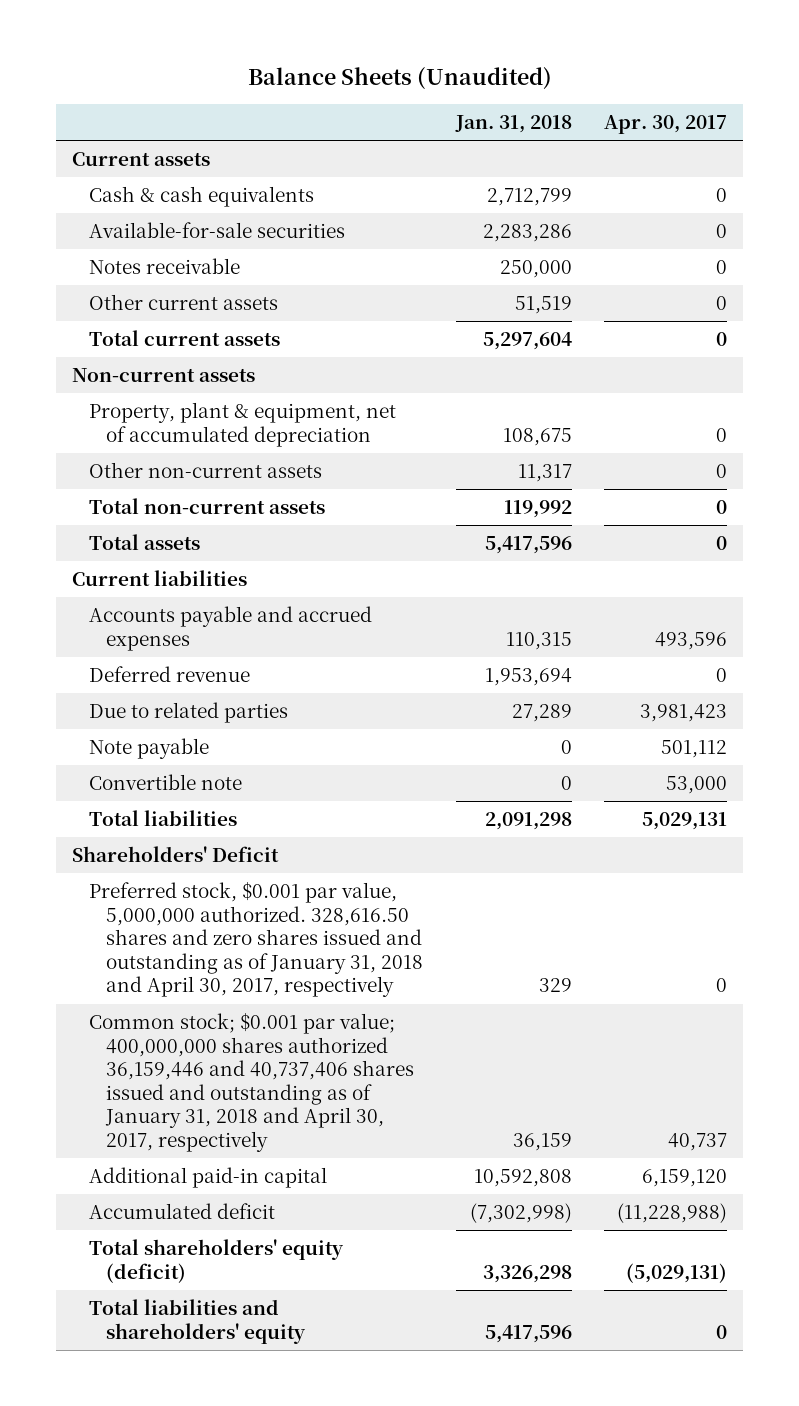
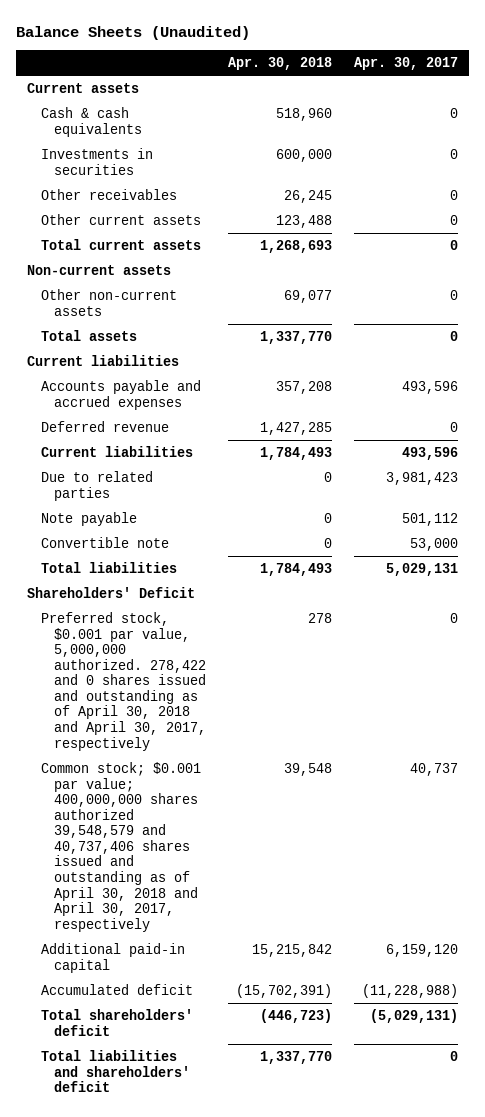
[454,115,572,134] Jan. 31, 2018 -> none
none -> [228,57,333,71] Apr. 30, 2018
[89,258,241,275] Notes receivable -> none
[89,222,346,239] Available-for-sale securities -> [40,148,153,175] Investments in securities
none -> [40,189,177,201] Other receivables
[89,402,397,447] Property, plant & equipment, net of accumulated depreciation -> none
[89,498,326,515] Total non-current assets -> none
none -> [40,446,193,458] Current liabilities
[89,882,424,998] Preferred stock, $0.001 par value, 5,000,000 authorized. 328,616.50 shares and zero shares issued and outstanding as of January 31, 2018 and April 30, 2017, respectively -> [40,612,207,751] Preferred stock, $0.001 par value, 5,000,000 authorized. 278,422 and 0 shares issued and outstanding as of April 30, 2018 and April 30, 2017, respectively
[89,1013,415,1152] Common stock; $0.001 par value; 400,000,000 shares authorized 36,159,446 and 40,737,406 shares issued and outstanding as of January 31, 2018 and April 30, 2017, respectively -> [40,762,201,932] Common stock; $0.001 par value; 400,000,000 shares authorized 39,548,579 and 40,737,406 shares issued and outstanding as of April 30, 2018 and April 30, 2017, respectively
[89,1239,345,1283] Total shareholders' equity (deficit) -> [40,1009,193,1036] Total shareholders' deficit
[89,1299,307,1344] Total liabilities and shareholders' equity -> [40,1050,191,1093] Total liabilities and shareholders' deficit

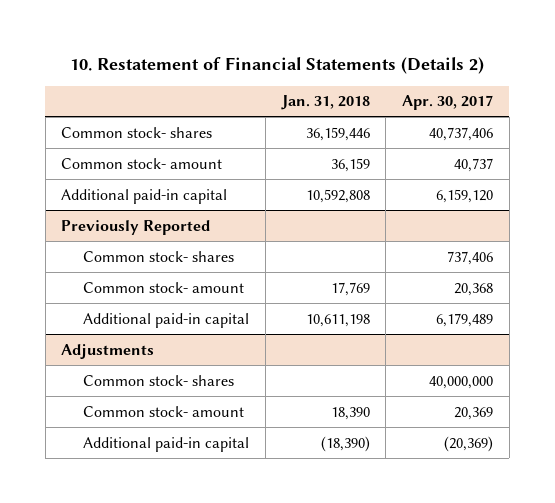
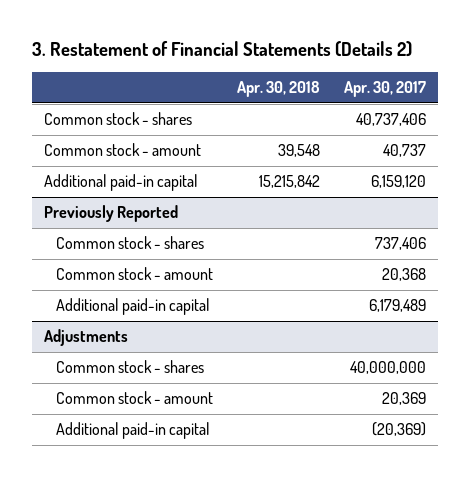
[70,56,485,74] 10. Restatement of Financial Statements (Details 2) -> [31,41,412,58] 3. Restatement of Financial Statements (Details 2)
[280,95,370,111] Jan. 31, 2018 -> none
none -> [236,81,320,98] Apr. 30, 2018
[61,126,213,138] Common stock- shares -> [43,112,192,126] Common stock - shares
[61,157,223,169] Common stock- amount -> [43,143,201,157] Common stock - amount
[83,250,235,262] Common stock- shares -> [55,236,204,250] Common stock - shares
[83,281,245,293] Common stock- amount -> [55,267,213,281] Common stock - amount
[83,374,235,386] Common stock- shares -> [55,360,204,374] Common stock - shares
[83,405,245,417] Common stock- amount -> [55,391,213,405] Common stock - amount

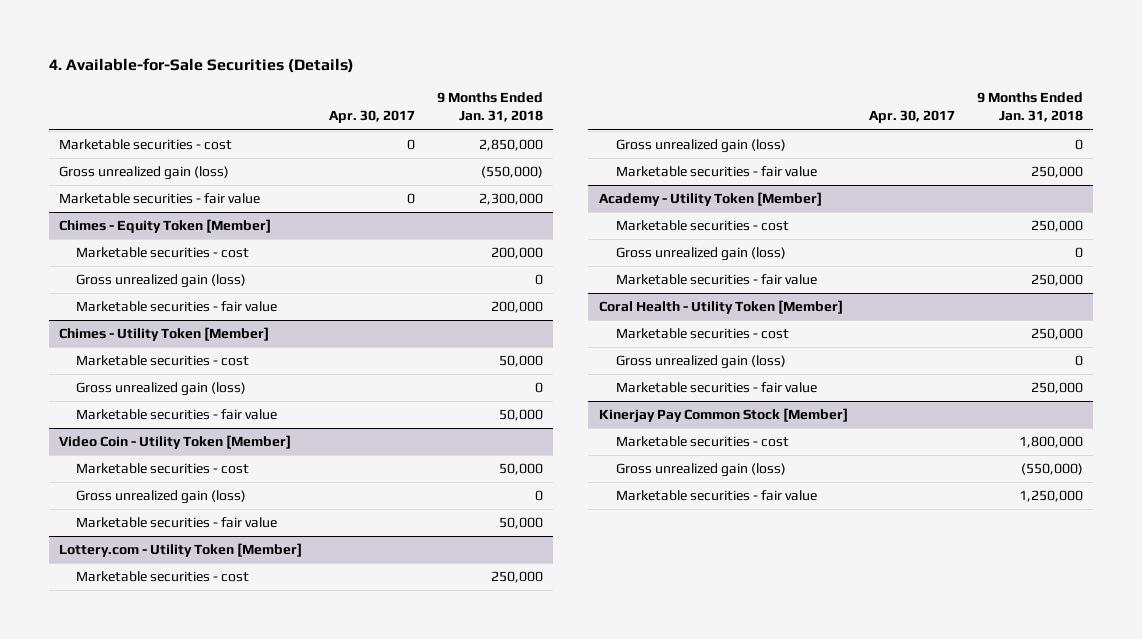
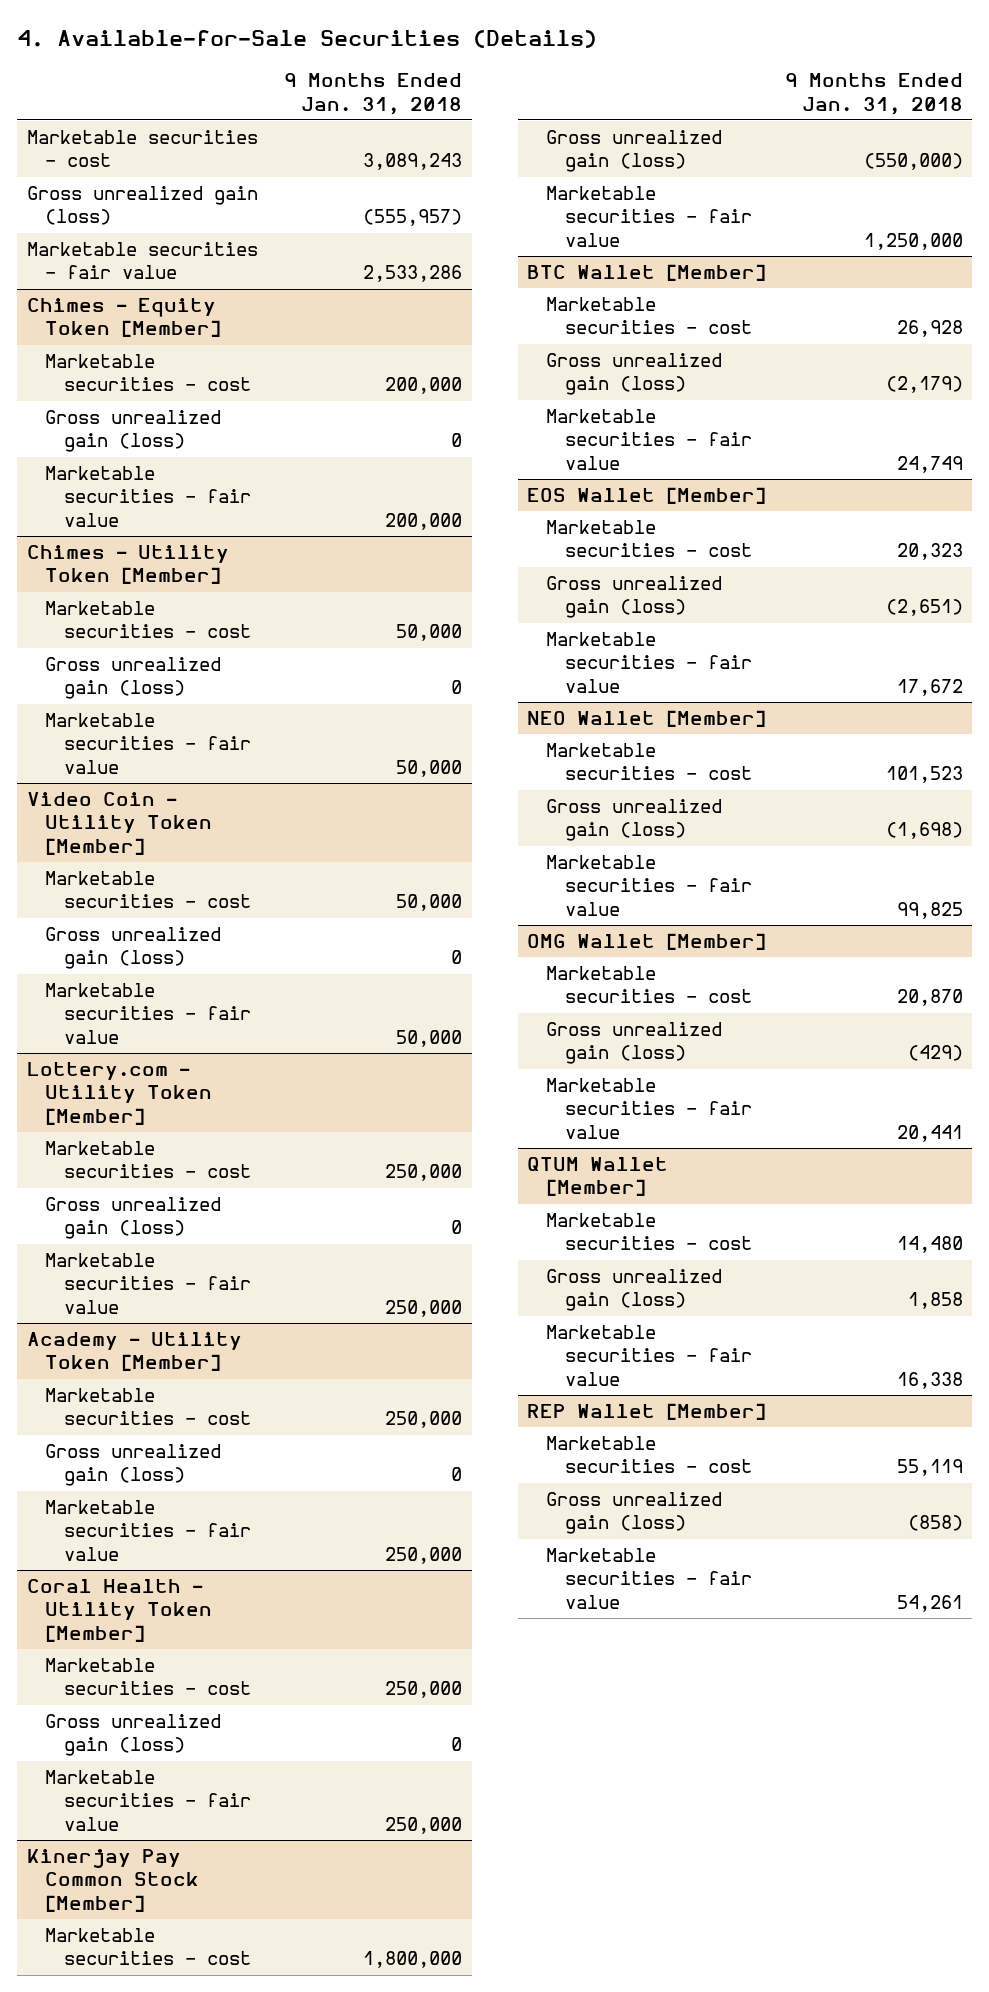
[329,110,416,124] Apr. 30, 2017 -> none
[478,139,543,152] 2,850,000 -> [363,153,463,171] 3,089,243
[480,166,543,179] (550,000) -> [363,209,463,227] (555,957)
[478,193,543,206] 2,300,000 -> [363,265,463,283] 2,533,286
none -> [527,264,767,282] BTC Wallet [Member]
none -> [545,297,752,335] Marketable securities - cost
none -> [545,353,722,396] Gross unrealized gain (loss)
none -> [545,409,752,470] Marketable securities - fair value
none -> [527,487,767,505] EOS Wallet [Member]
none -> [545,520,752,558] Marketable securities - cost
none -> [545,576,722,619] Gross unrealized gain (loss)
none -> [545,632,752,693] Marketable securities - fair value
none -> [527,710,767,728] NEO Wallet [Member]
none -> [545,743,752,781] Marketable securities - cost
none -> [545,799,722,842] Gross unrealized gain (loss)
none -> [545,855,752,916] Marketable securities - fair value
none -> [527,933,767,951] OMG Wallet [Member]
none -> [545,966,752,1004] Marketable securities - cost
none -> [545,1022,722,1065] Gross unrealized gain (loss)
none -> [545,1078,752,1139] Marketable securities - fair value
none -> [527,1157,669,1197] QTUM Wallet [Member]
none -> [545,1213,752,1251] Marketable securities - cost
none -> [545,1269,722,1312] Gross unrealized gain (loss)
none -> [545,1325,752,1386] Marketable securities - fair value
none -> [527,1403,767,1421] REP Wallet [Member]
none -> [545,1436,752,1474] Marketable securities - cost
none -> [545,1492,722,1535] Gross unrealized gain (loss)
none -> [545,1548,752,1609] Marketable securities - fair value

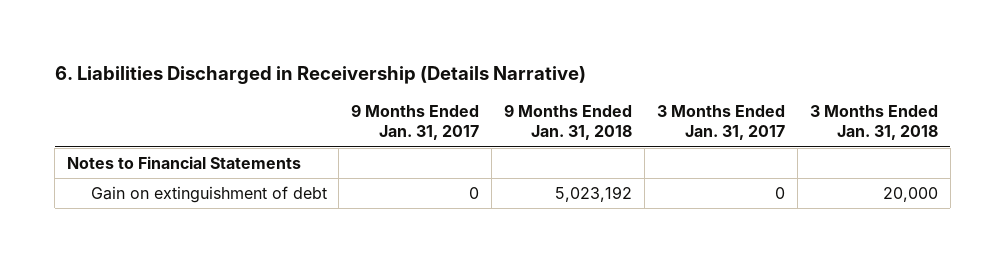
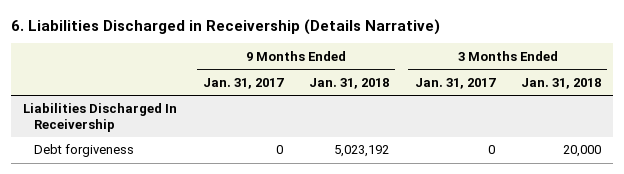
[67,156,302,170] Notes to Financial Statements -> none
none -> [23,103,178,133] Liabilities Discharged In Receivership
[90,186,327,204] Gain on extinguishment of debt -> [33,144,134,158] Debt forgiveness

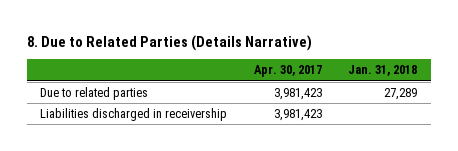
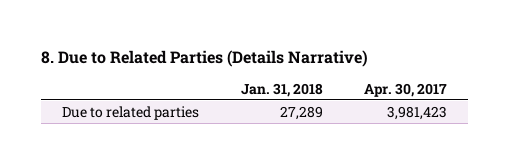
[40,108,228,122] Liabilities discharged in receivership -> none

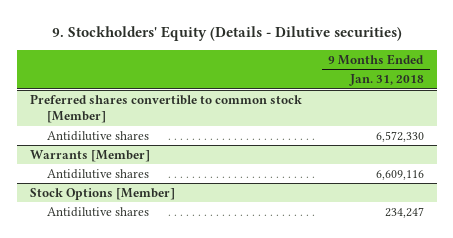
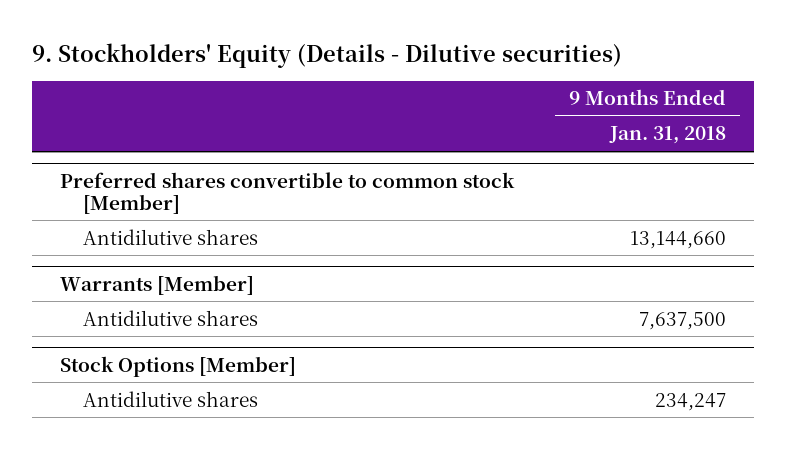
[375,130,424,142] 6,572,330 -> [630,230,727,249] 13,144,660
[375,169,424,180] 6,609,116 -> [639,311,727,330] 7,637,500

